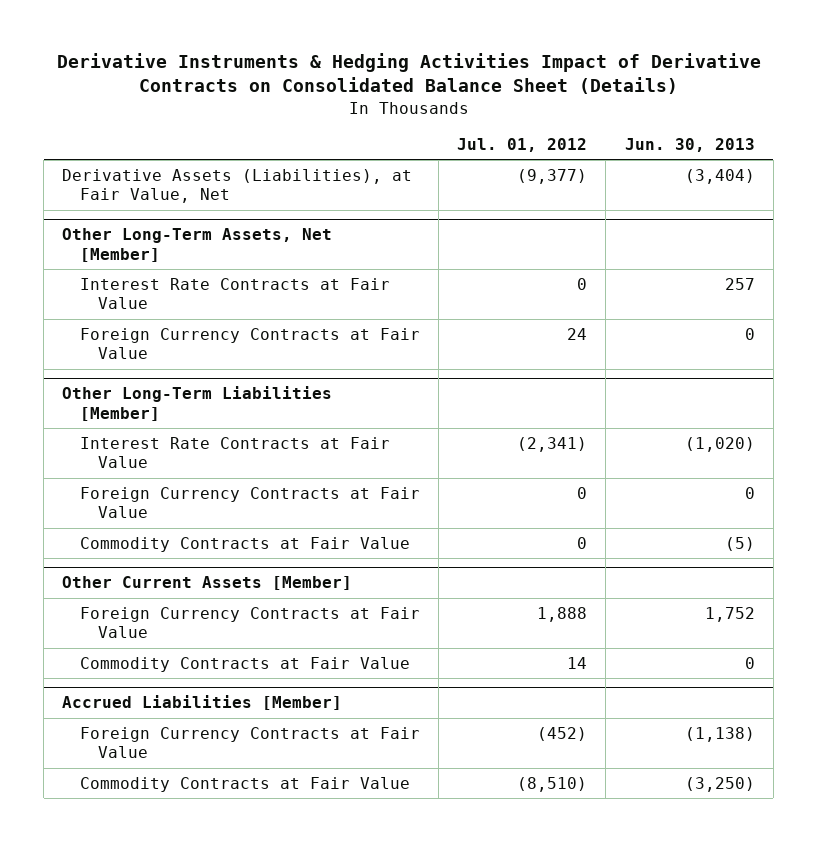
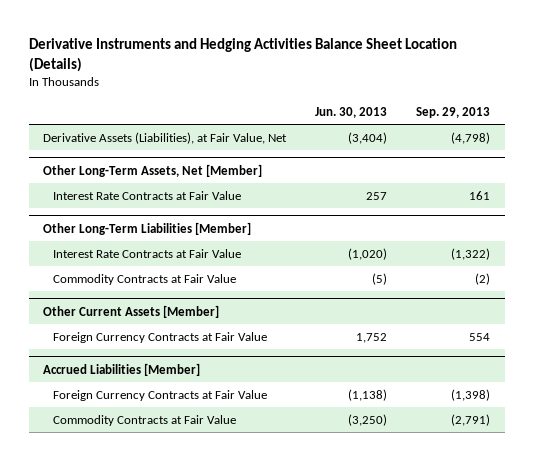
[56,53,761,95] Derivative Instruments & Hedging Activities Impact of Derivative Contracts on Consolidated Balance Sheet (Details) -> [28,37,457,72] Derivative Instruments and Hedging Activities Balance Sheet Location (Details)
[457,137,588,152] Jul. 01, 2012 -> none
none -> [416,107,491,119] Sep. 29, 2013
[79,327,420,360] Foreign Currency Contracts at Fair Value -> none
[79,486,420,519] Foreign Currency Contracts at Fair Value -> none
[79,656,410,672] Commodity Contracts at Fair Value -> none

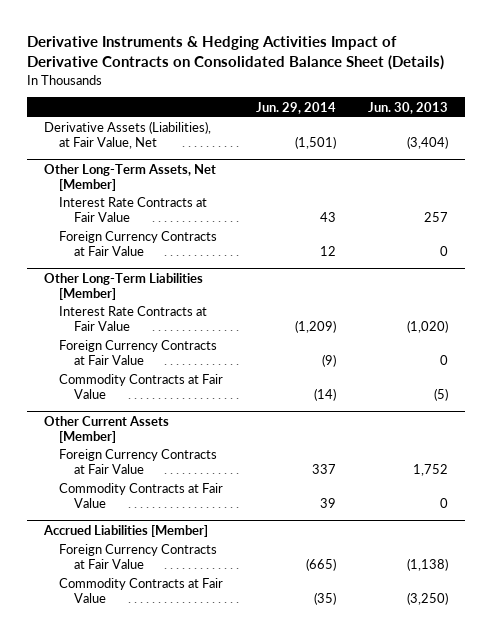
[28,37,457,72] Derivative Instruments and Hedging Activities Balance Sheet Location (Details) -> [27,36,445,71] Derivative Instruments & Hedging Activities Impact of Derivative Contracts on Consolidated Balance Sheet (Details)
[416,107,491,119] Sep. 29, 2013 -> none
none -> [255,101,336,114] Jun. 29, 2014
none -> [58,231,217,257] Foreign Currency Contracts at Fair Value
none -> [58,340,217,366] Foreign Currency Contracts at Fair Value
none -> [58,483,223,509] Commodity Contracts at Fair Value

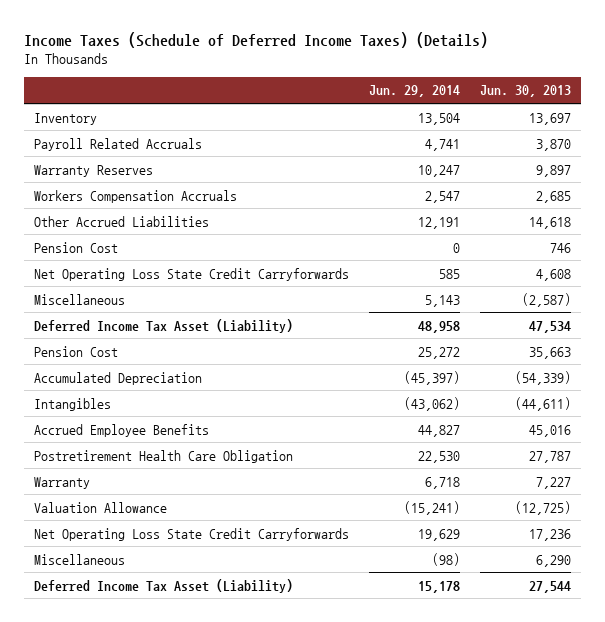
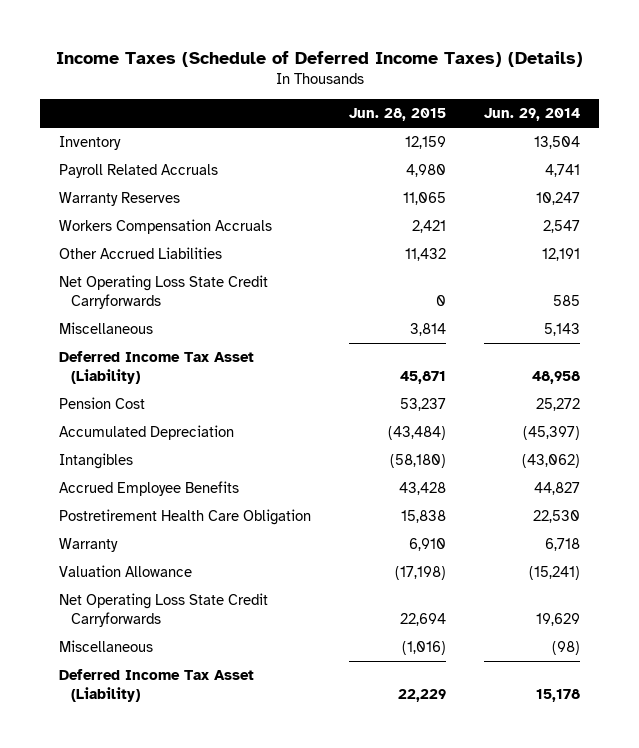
[480,85,572,98] Jun. 30, 2013 -> none
none -> [349,108,447,122] Jun. 28, 2015
[33,241,118,253] Pension Cost -> none

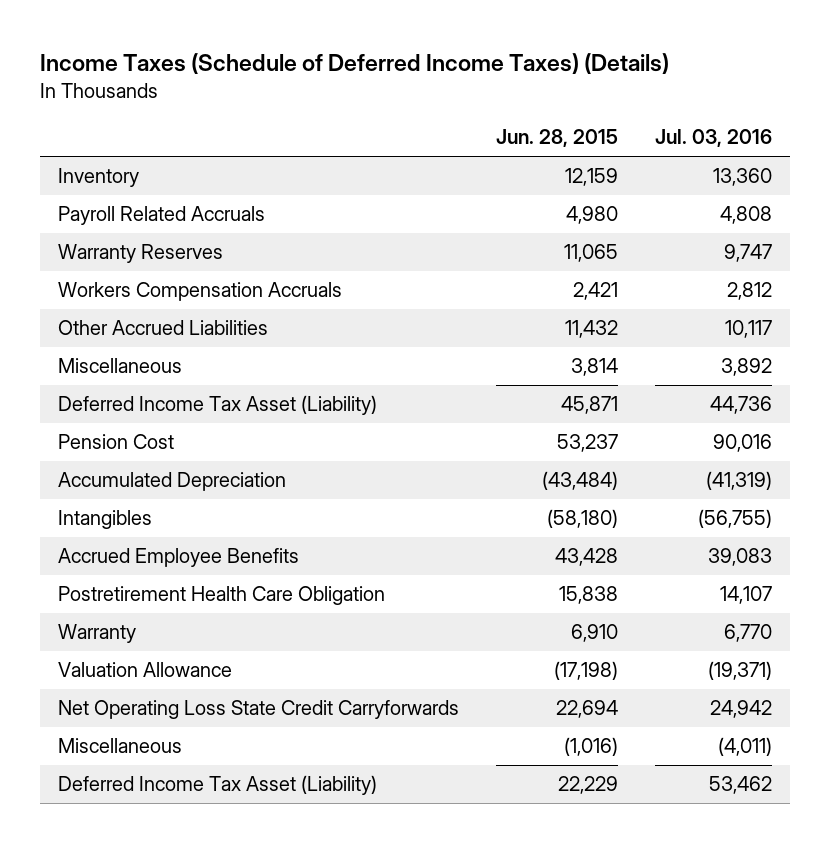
[483,108,580,122] Jun. 29, 2014 -> none
none -> [654,129,772,148] Jul. 03, 2016
[59,275,269,310] Net Operating Loss State Credit Carryforwards -> none

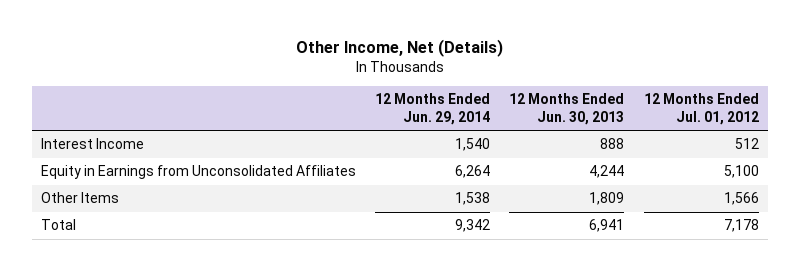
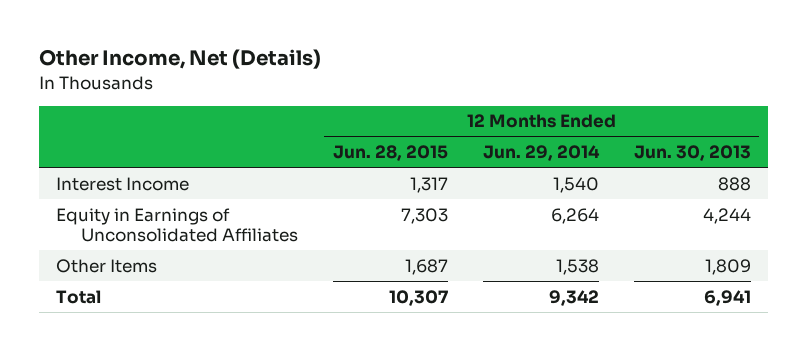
[643,93,759,125] 12 Months Ended Jul. 01, 2012 -> none
none -> [333,145,449,162] Jun. 28, 2015
[41,165,357,180] Equity in Earnings from Unconsolidated Affiliates -> [56,207,299,243] Equity in Earnings of Unconsolidated Affiliates

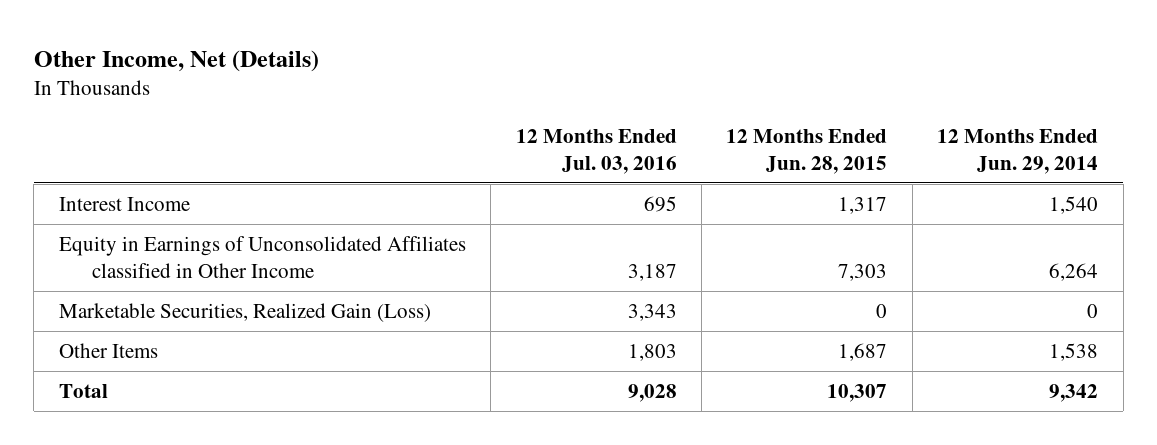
[633,145,751,162] Jun. 30, 2013 -> none
none -> [515,128,677,174] 12 Months Ended Jul. 03, 2016
[56,207,299,243] Equity in Earnings of Unconsolidated Affiliates -> [58,235,466,278] Equity in Earnings of Unconsolidated Affiliates classified in Other Income
none -> [58,302,431,322] Marketable Securities, Realized Gain (Loss)

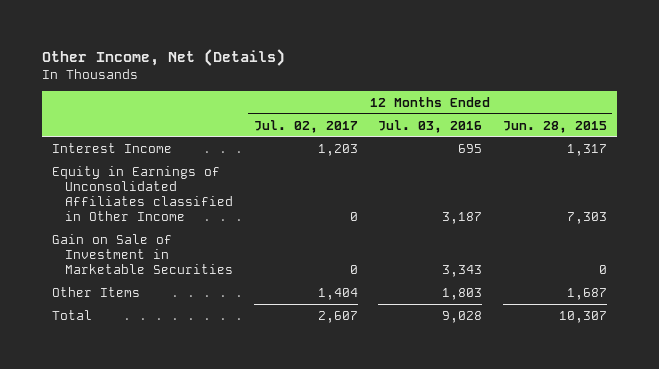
[937,128,1099,174] 12 Months Ended Jun. 29, 2014 -> none
none -> [253,119,358,133] Jul. 02, 2017
[58,302,431,322] Marketable Securities, Realized Gain (Loss) -> [52,233,233,274] Gain on Sale of Investment in Marketable Securities

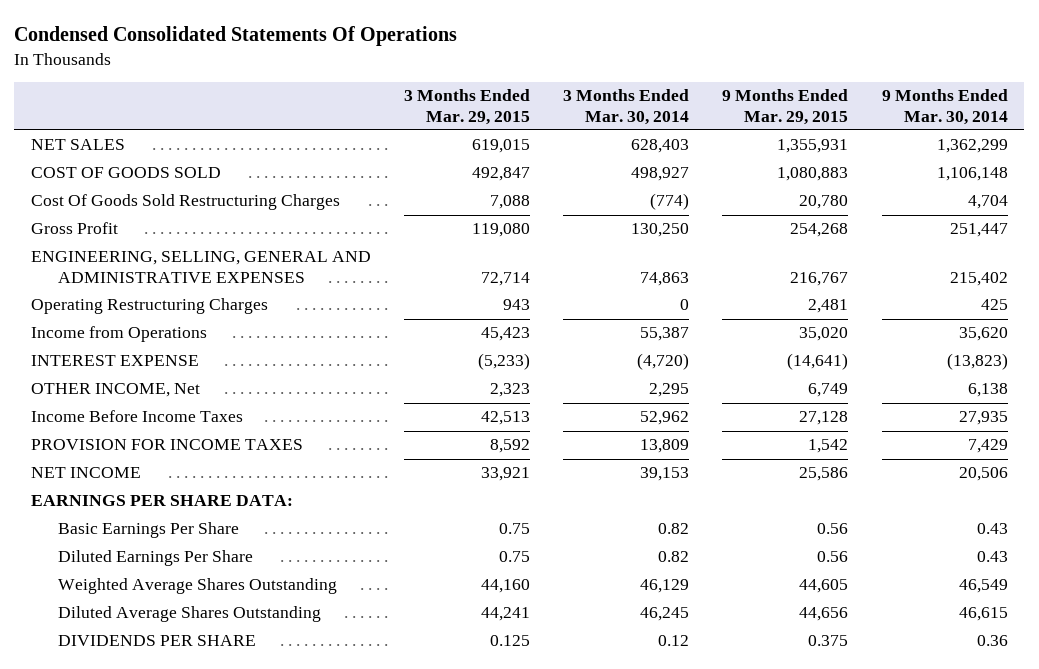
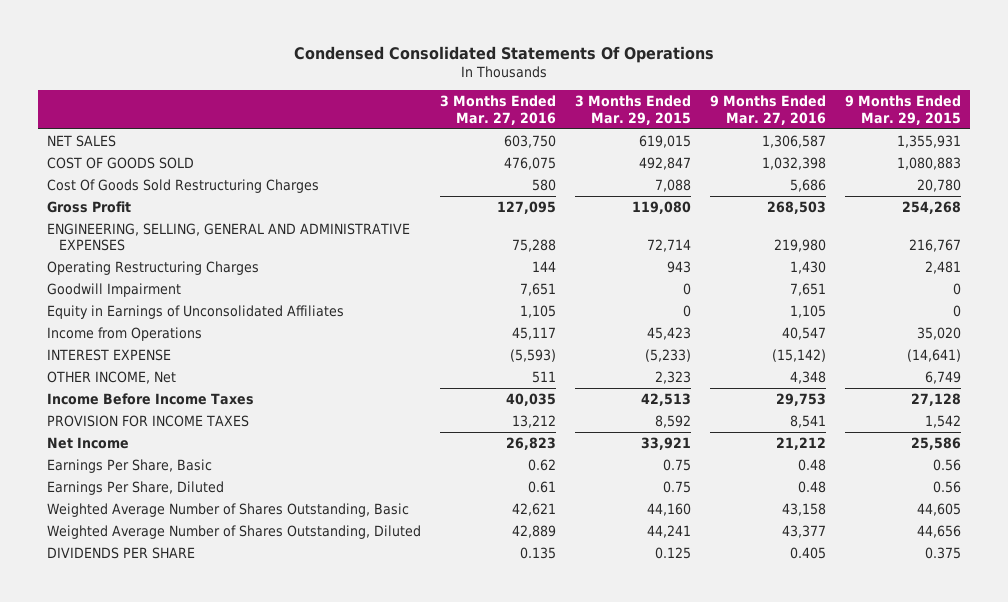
[563,89,690,125] 3 Months Ended Mar. 30, 2014 -> none
[881,89,1008,125] 9 Months Ended Mar. 30, 2014 -> none
none -> [440,95,557,125] 3 Months Ended Mar. 27, 2016
none -> [709,95,826,125] 9 Months Ended Mar. 27, 2016
none -> [47,282,182,297] Goodwill Impairment
none -> [47,304,345,319] Equity in Earnings of Unconsolidated Affiliates
[31,495,294,507] EARNINGS PER SHARE DATA: -> none
[31,467,142,479] NET INCOME -> [47,436,130,449] Net Income
[57,522,239,539] Basic Earnings Per Share -> [47,458,213,473] Earnings Per Share, Basic
[57,550,253,567] Diluted Earnings Per Share -> [47,480,225,495] Earnings Per Share, Diluted
[57,578,337,595] Weighted Average Shares Outstanding -> [47,502,410,517] Weighted Average Number of Shares Outstanding, Basic
[57,606,321,623] Diluted Average Shares Outstanding -> [47,524,422,539] Weighted Average Number of Shares Outstanding, Diluted

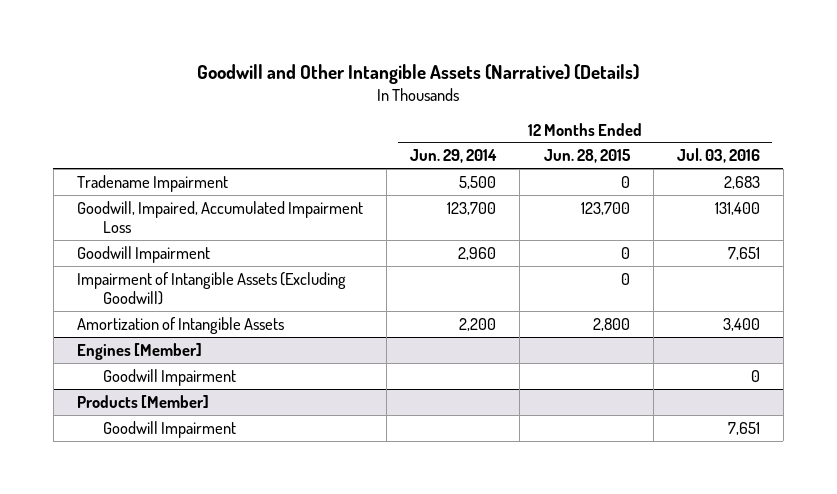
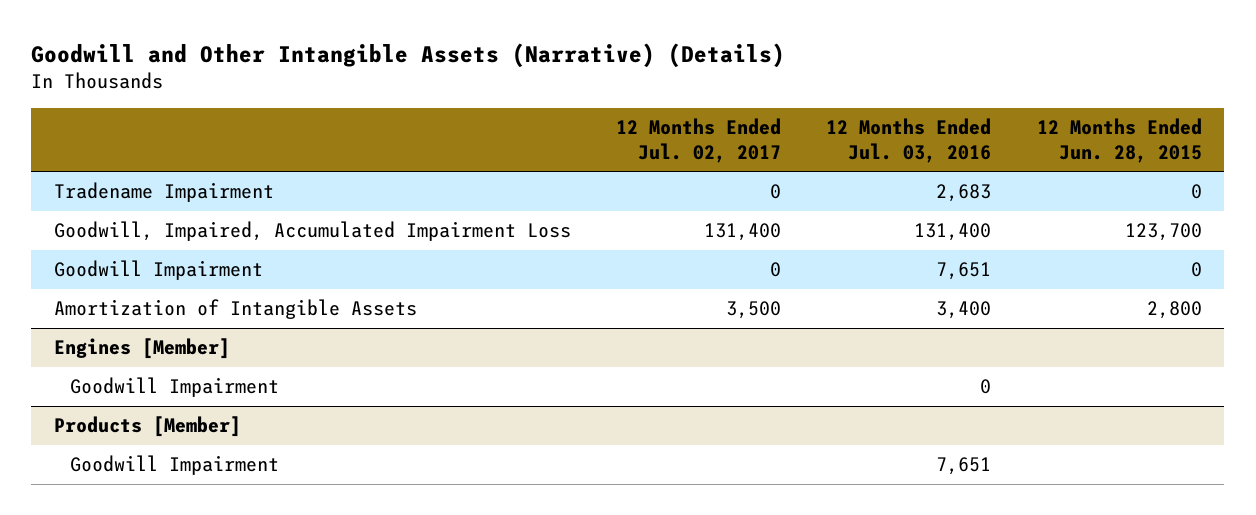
[410,149,498,164] Jun. 29, 2014 -> none
none -> [616,118,782,163] 12 Months Ended Jul. 02, 2017
[76,271,346,306] Impairment of Intangible Assets (Excluding Goodwill) -> none

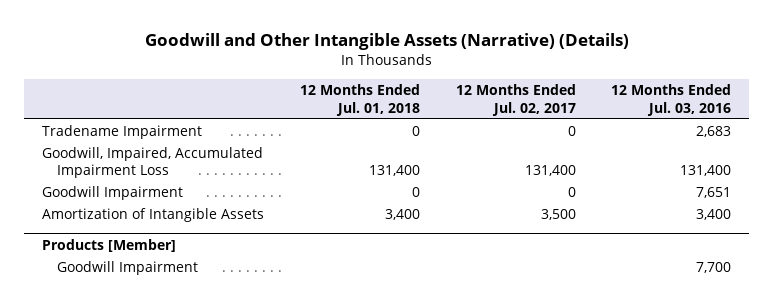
[1036,118,1202,163] 12 Months Ended Jun. 28, 2015 -> none
none -> [299,84,420,116] 12 Months Ended Jul. 01, 2018
[53,338,230,360] Engines [Member] -> none
[70,377,280,398] Goodwill Impairment -> none
[936,457,992,476] 7,651 -> [696,261,732,273] 7,700

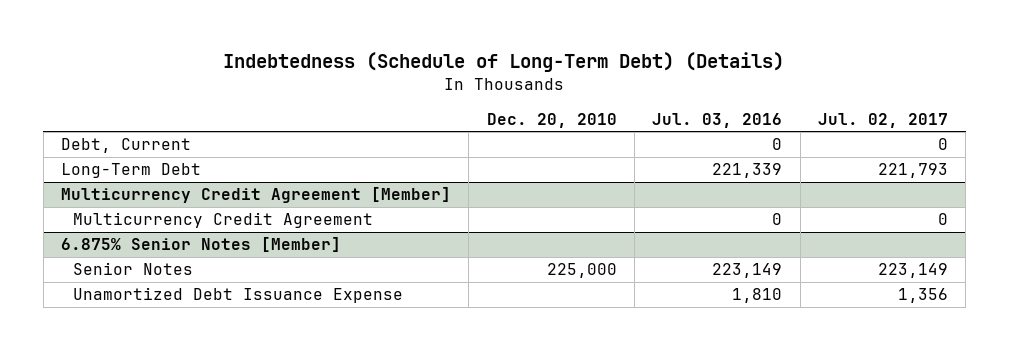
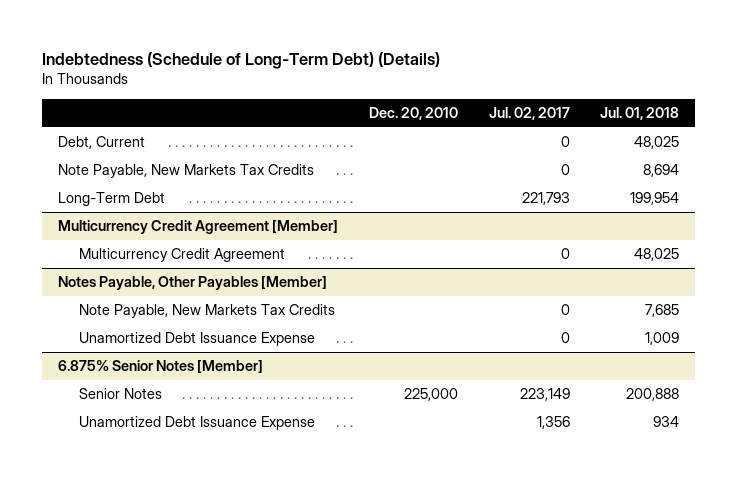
[652,112,783,128] Jul. 03, 2016 -> none
none -> [600,106,680,120] Jul. 01, 2018
none -> [57,164,314,179] Note Payable, New Markets Tax Credits
none -> [57,276,327,291] Notes Payable, Other Payables [Member]
none -> [79,304,336,319] Note Payable, New Markets Tax Credits
none -> [79,332,316,347] Unamortized Debt Issuance Expense

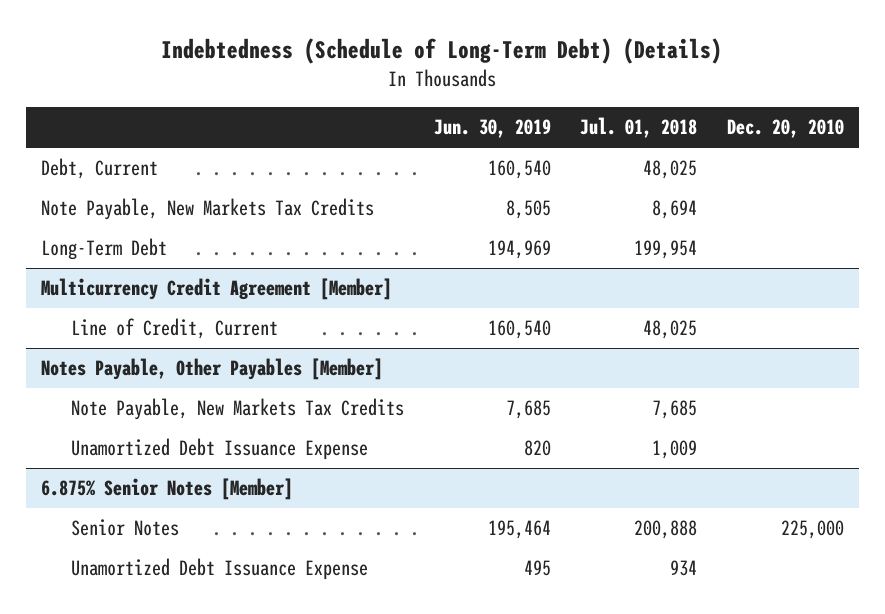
[488,106,570,120] Jul. 02, 2017 -> none
none -> [433,119,551,139] Jun. 30, 2019
[79,248,286,263] Multicurrency Credit Agreement -> [71,318,279,340] Line of Credit, Current

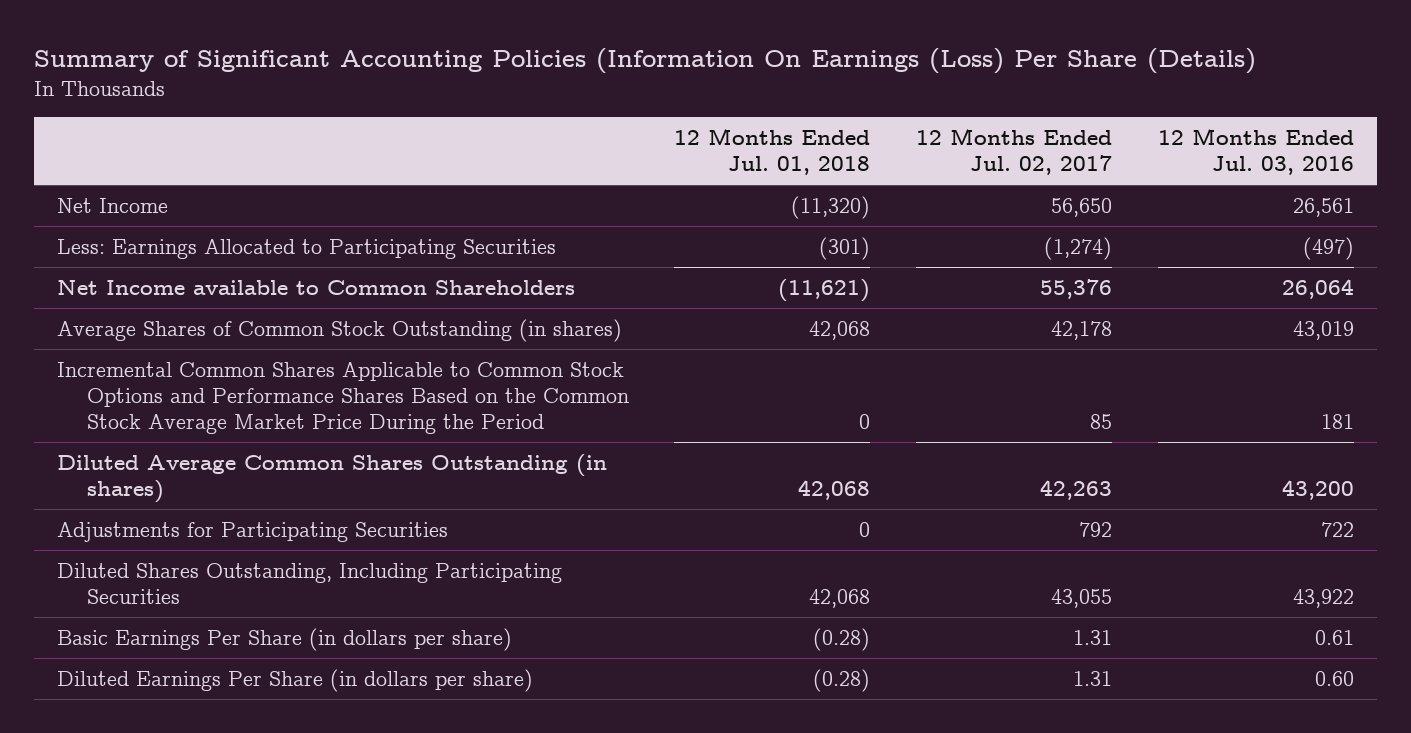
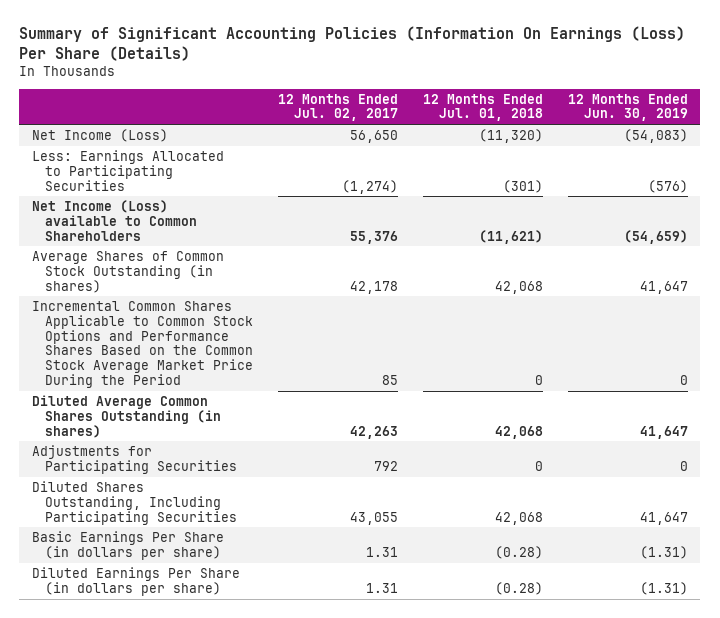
[1157,127,1354,176] 12 Months Ended Jul. 03, 2016 -> none
none -> [567,93,688,122] 12 Months Ended Jun. 30, 2019
[56,197,168,213] Net Income -> [31,129,168,143] Net Income (Loss)
[56,279,575,295] Net Income available to Common Shareholders -> [31,200,197,241] Net Income (Loss) available to Common Shareholders

